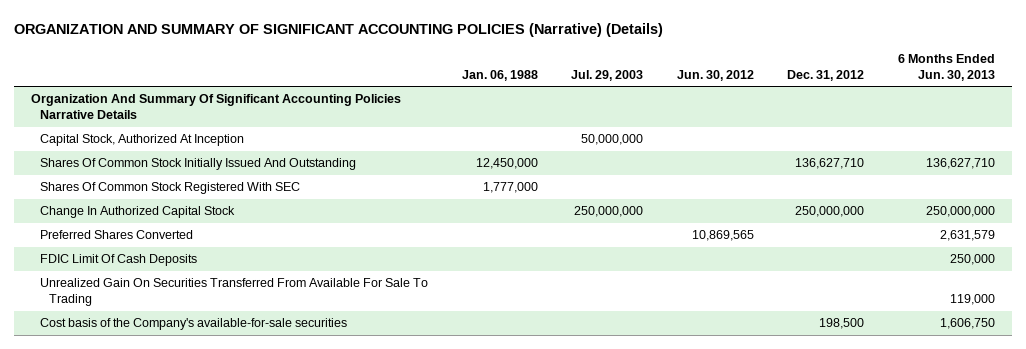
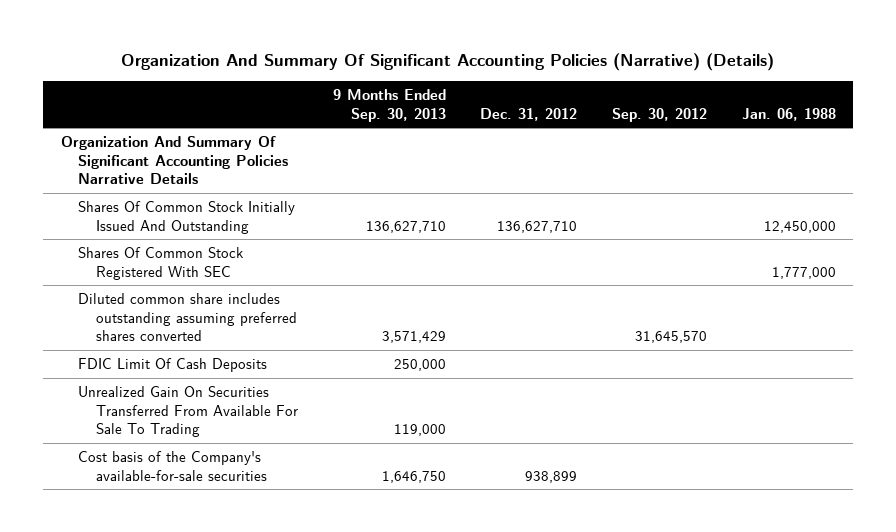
[14,22,664,37] ORGANIZATION AND SUMMARY OF SIGNIFICANT ACCOUNTING POLICIES (Narrative) (Details) -> [121,53,775,72] Organization And Summary Of Significant Accounting Policies (Narrative) (Details)
[571,69,644,81] Jul. 29, 2003 -> none
[676,69,754,81] Jun. 30, 2012 -> none
[897,53,995,81] 6 Months Ended Jun. 30, 2013 -> none
none -> [332,88,446,122] 9 Months Ended Sep. 30, 2013
none -> [611,107,707,122] Sep. 30, 2012
[40,134,245,147] Capital Stock, Authorized At Inception -> none
[40,206,236,219] Change In Authorized Capital Stock -> none
[40,230,194,240] Preferred Shares Converted -> none
none -> [78,293,298,342] Diluted common share includes outstanding assuming preferred shares converted
[819,318,865,330] 198,500 -> [525,470,578,483] 938,899

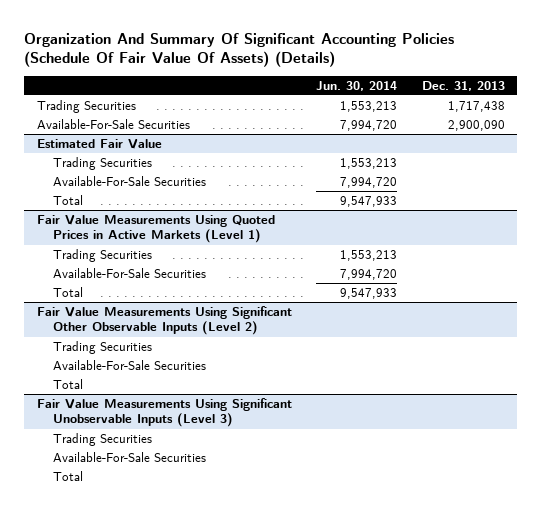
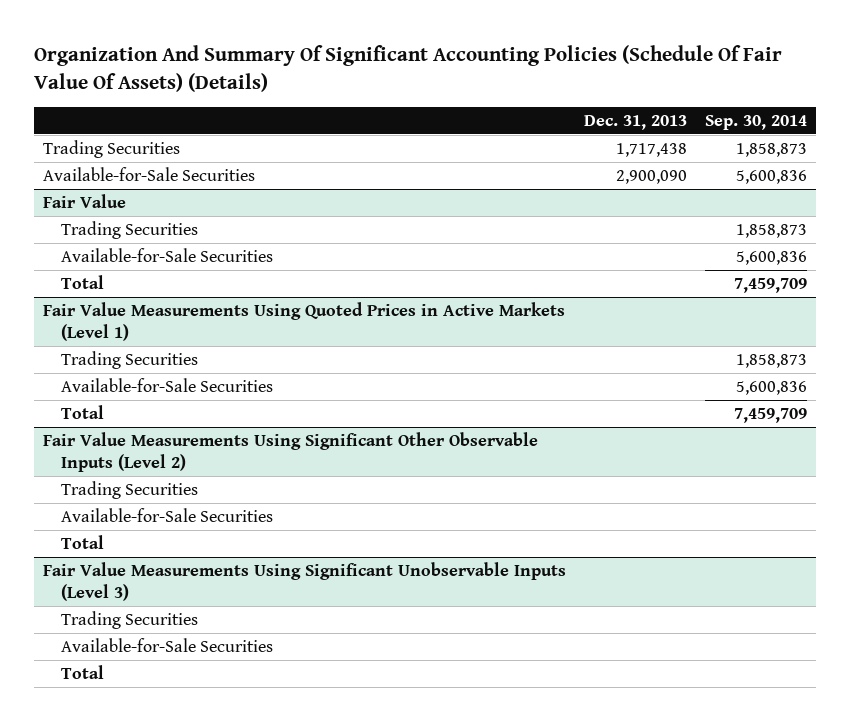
[316,80,398,91] Jun. 30, 2014 -> none
none -> [705,114,808,130] Sep. 30, 2014
[36,118,190,129] Available-For-Sale Securities -> [43,167,256,182] Available-for-Sale Securities
[36,138,162,149] Estimated Fair Value -> [43,194,127,209] Fair Value
[53,175,207,186] Available-For-Sale Securities -> [60,248,273,263] Available-for-Sale Securities
[53,267,207,278] Available-For-Sale Securities -> [60,378,273,393] Available-for-Sale Securities
[53,359,207,370] Available-For-Sale Securities -> [60,508,273,523] Available-for-Sale Securities
[53,451,207,462] Available-For-Sale Securities -> [60,638,273,653] Available-for-Sale Securities

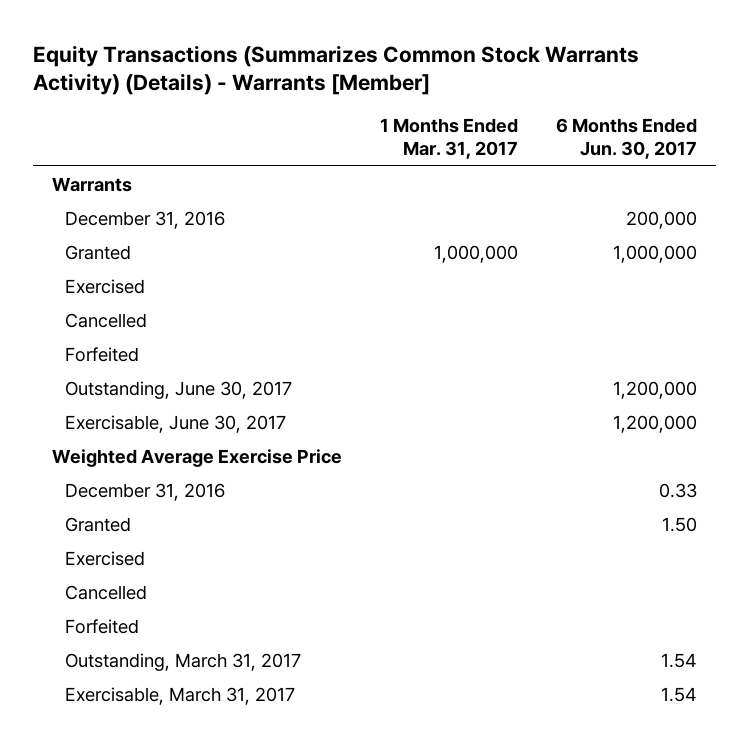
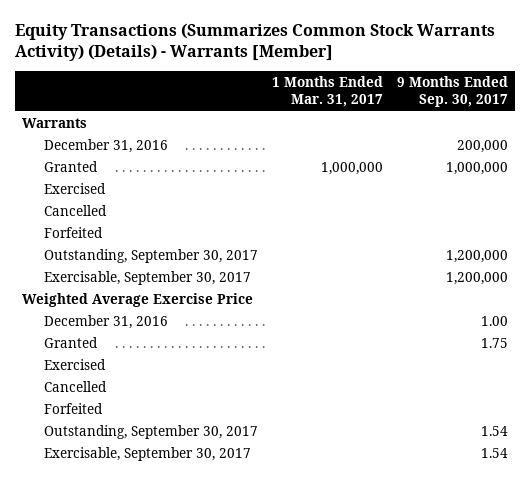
[555,118,697,160] 6 Months Ended Jun. 30, 2017 -> none
none -> [396,76,508,108] 9 Months Ended Sep. 30, 2017
[64,380,292,399] Outstanding, June 30, 2017 -> [43,249,258,264] Outstanding, September 30, 2017
[64,414,286,433] Exercisable, June 30, 2017 -> [43,271,251,286] Exercisable, September 30, 2017
[64,652,301,671] Outstanding, March 31, 2017 -> [43,425,258,440] Outstanding, September 30, 2017
[64,686,295,705] Exercisable, March 31, 2017 -> [43,447,251,462] Exercisable, September 30, 2017

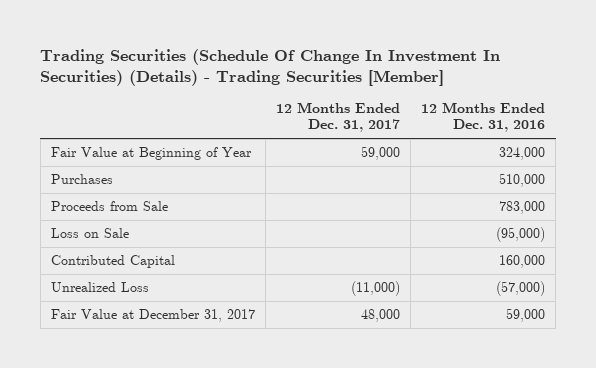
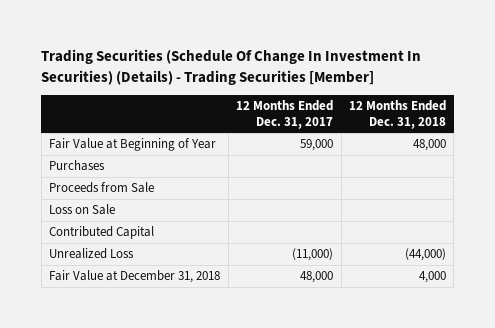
[421,102,546,133] 12 Months Ended Dec. 31, 2016 -> none
none -> [348,99,446,129] 12 Months Ended Dec. 31, 2018
[50,308,255,322] Fair Value at December 31, 2017 -> [49,270,221,284] Fair Value at December 31, 2018

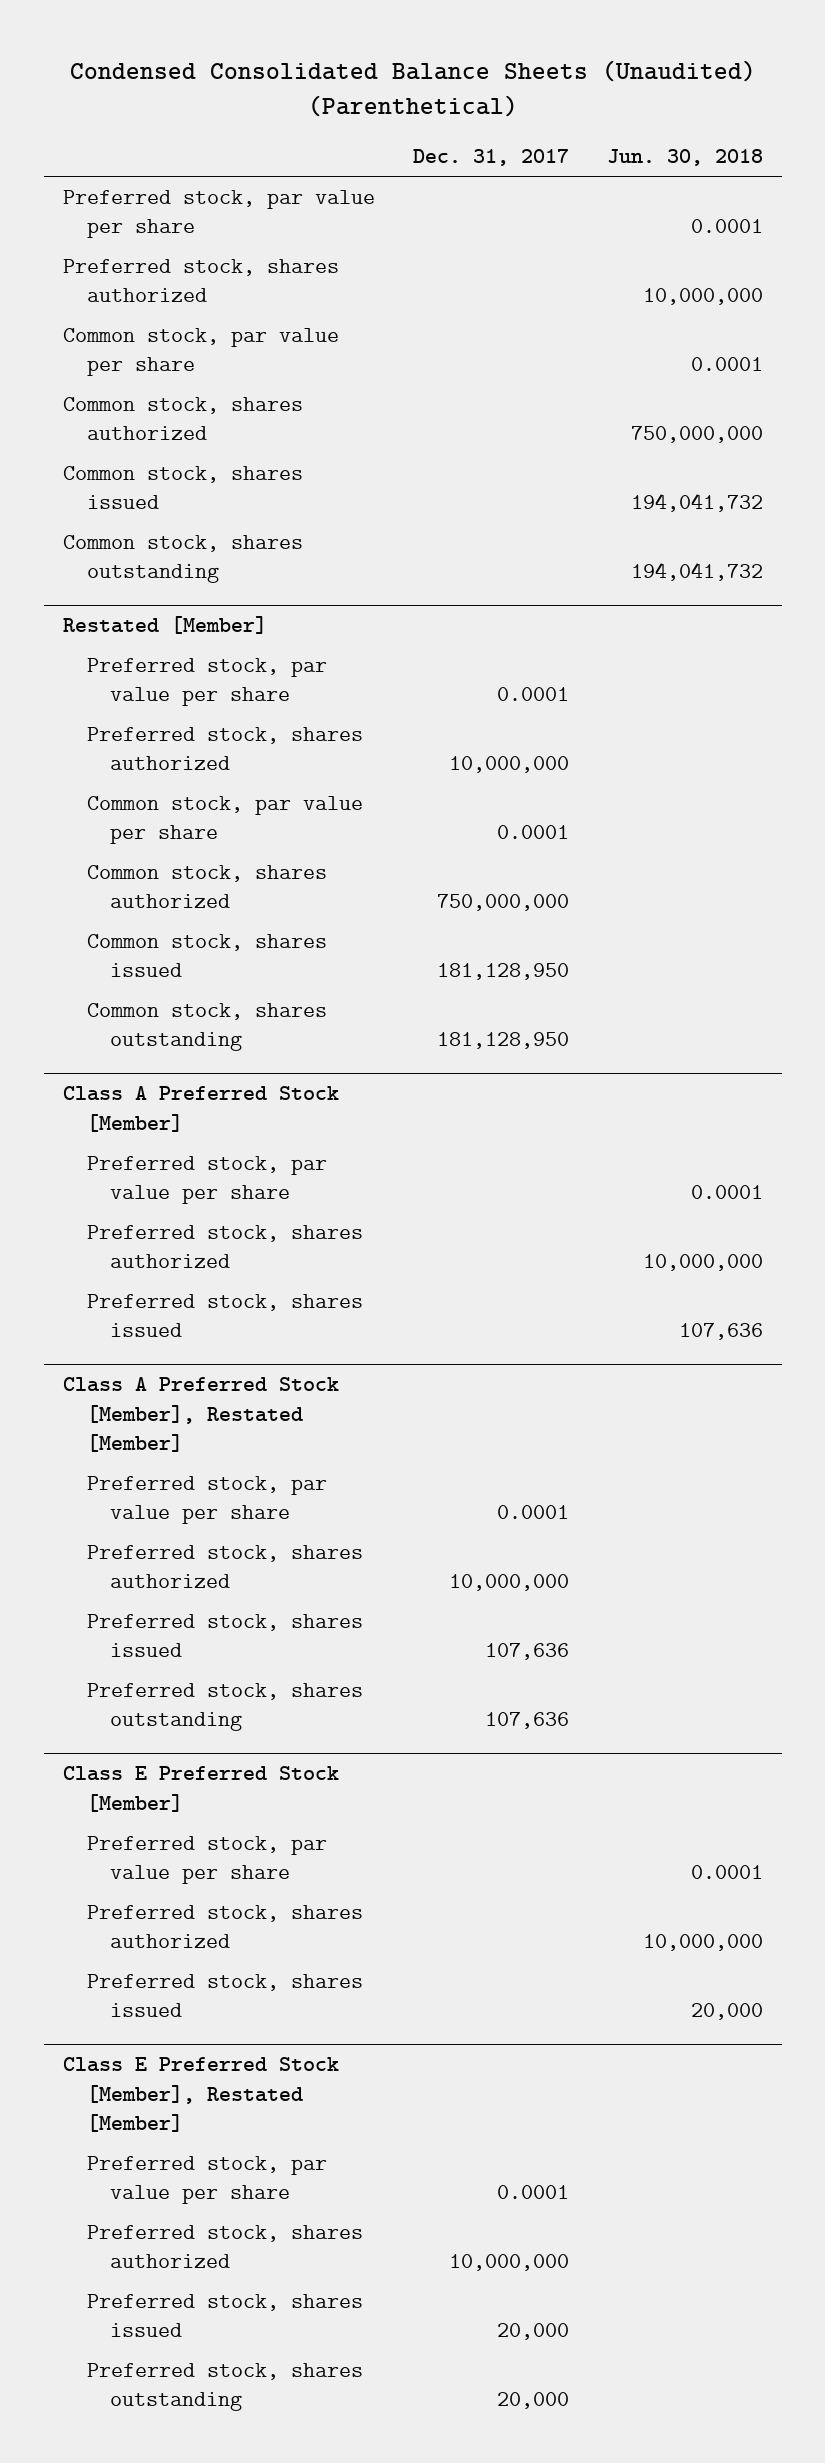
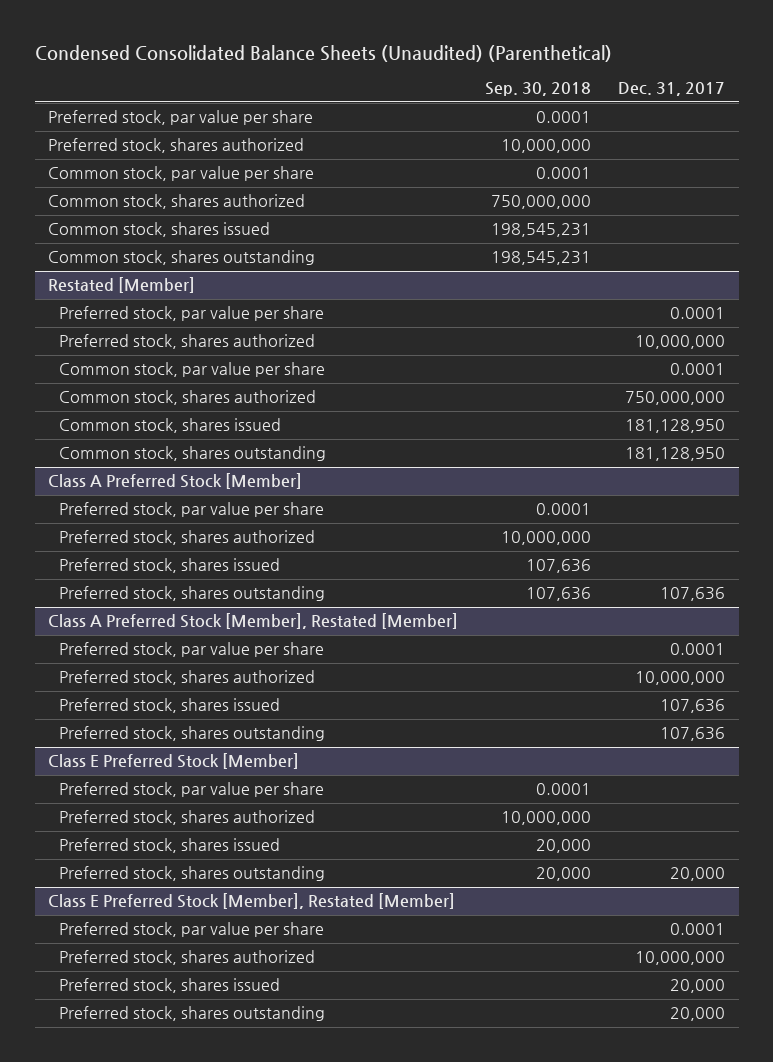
[606,149,763,167] Jun. 30, 2018 -> none
none -> [485,82,592,97] Sep. 30, 2018
none -> [59,586,326,602] Preferred stock, shares outstanding
none -> [59,866,326,882] Preferred stock, shares outstanding

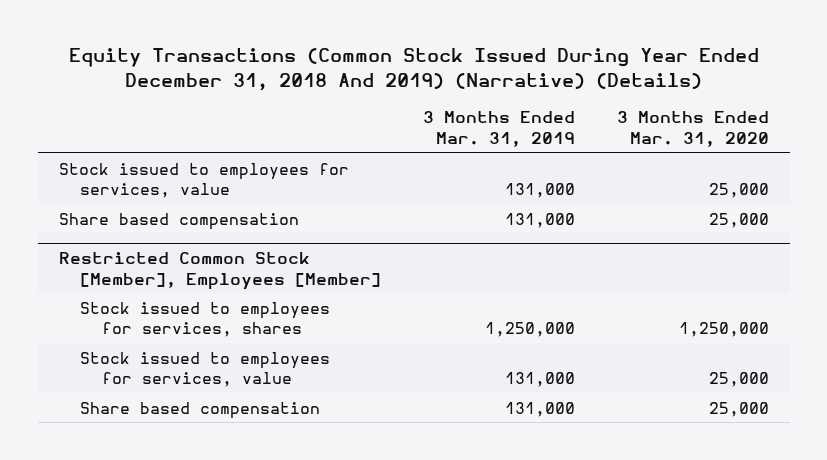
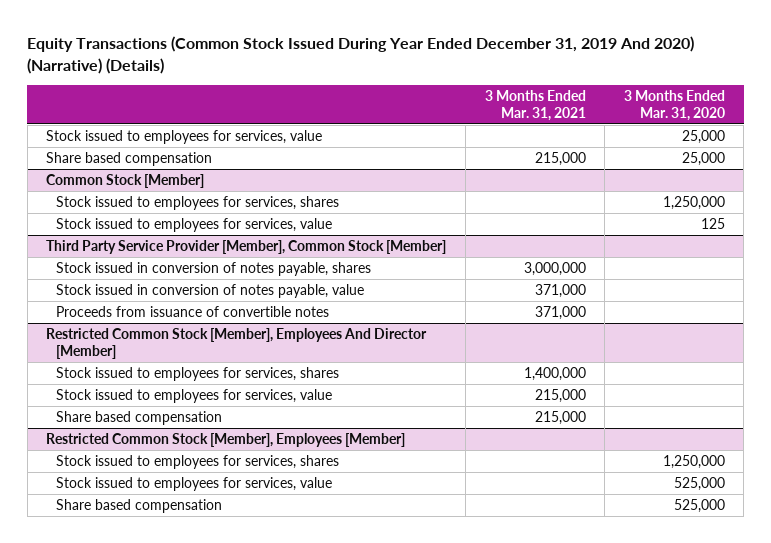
[68,48,759,91] Equity Transactions (Common Stock Issued During Year Ended December 31, 2018 And 2019) (Narrative) (Details) -> [27,36,695,74] Equity Transactions (Common Stock Issued During Year Ended December 31, 2019 And 2020) (Narrative) (Details)
[422,111,575,147] 3 Months Ended Mar. 31, 2019 -> none
none -> [484,89,586,122] 3 Months Ended Mar. 31, 2021
none -> [46,174,205,189] Common Stock [Member]
none -> [56,196,340,211] Stock issued to employees for services, shares
none -> [56,218,333,233] Stock issued to employees for services, value
none -> [46,240,447,255] Third Party Service Provider [Member], Common Stock [Member]
none -> [56,262,372,277] Stock issued in conversion of notes payable, shares
none -> [56,284,365,299] Stock issued in conversion of notes payable, value
none -> [56,306,330,318] Proceeds from issuance of convertible notes
none -> [46,328,428,360] Restricted Common Stock [Member], Employees And Director [Member]
none -> [56,367,340,382] Stock issued to employees for services, shares
none -> [56,389,333,404] Stock issued to employees for services, value
none -> [56,411,223,426] Share based compensation
[708,372,769,388] 25,000 -> [673,477,725,492] 525,000
[708,401,769,417] 25,000 -> [673,499,725,514] 525,000

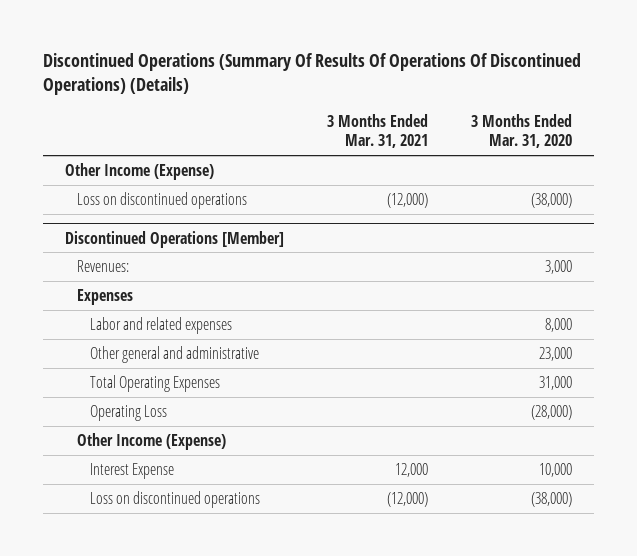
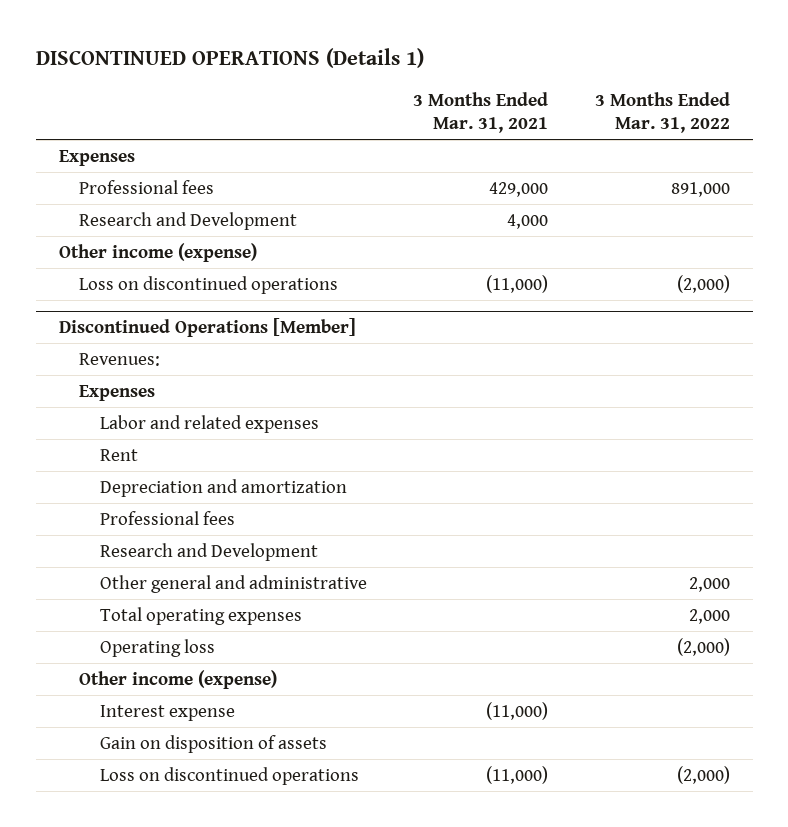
[42,53,581,96] Discontinued Operations (Summary Of Results Of Operations Of Discontinued Operations) (Details) -> [35,48,424,69] DISCONTINUED OPERATIONS (Details 1)
[471,113,573,149] 3 Months Ended Mar. 31, 2020 -> none
none -> [594,91,730,134] 3 Months Ended Mar. 31, 2022
none -> [58,149,135,166] Expenses
none -> [79,179,215,194] Professional fees
none -> [79,211,298,230] Research and Development
[64,162,214,180] Other Income (Expense) -> [58,242,257,262] Other income (expense)
[387,192,429,208] (12,000) -> [486,274,549,293] (11,000)
none -> [99,448,138,461] Rent
none -> [99,478,347,497] Depreciation and amortization
none -> [99,510,235,525] Professional fees
none -> [99,542,318,561] Research and Development
[89,374,220,392] Total Operating Expenses -> [99,606,302,625] Total operating expenses
[89,404,167,421] Operating Loss -> [99,638,215,657] Operating loss
[77,432,227,450] Other Income (Expense) -> [79,669,278,689] Other income (expense)
[89,462,174,479] Interest Expense -> [99,704,235,721] Interest expense
[395,462,429,477] 12,000 -> [486,701,549,720] (11,000)
none -> [99,734,327,753] Gain on disposition of assets
[387,491,429,507] (12,000) -> [486,765,549,784] (11,000)

